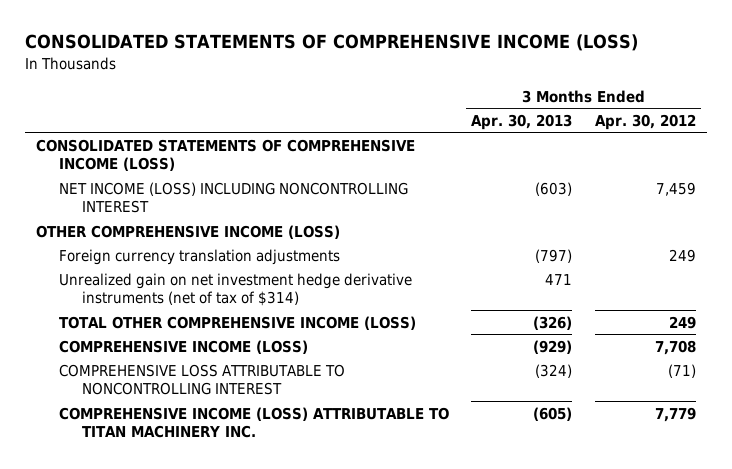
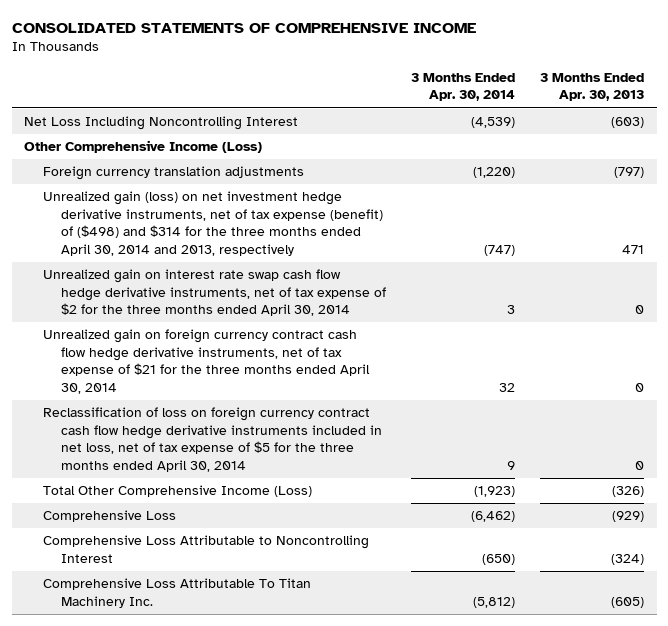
[24,34,638,52] CONSOLIDATED STATEMENTS OF COMPREHENSIVE INCOME (LOSS) -> [11,22,476,33] CONSOLIDATED STATEMENTS OF COMPREHENSIVE INCOME
[594,113,696,130] Apr. 30, 2012 -> none
none -> [411,73,516,102] 3 Months Ended Apr. 30, 2014
[36,138,416,172] CONSOLIDATED STATEMENTS OF COMPREHENSIVE INCOME (LOSS) -> none
[59,181,409,214] NET INCOME (LOSS) INCLUDING NONCONTROLLING INTEREST -> [24,116,299,131] Net Loss Including Noncontrolling Interest
[36,224,341,239] OTHER COMPREHENSIVE INCOME (LOSS) -> [24,140,263,154] Other Comprehensive Income (Loss)
[59,272,413,307] Unrealized gain on net investment hedge derivative instruments (net of tax of $314) -> [42,191,384,256] Unrealized gain (loss) on net investment hedge derivative instruments, net of tax expense (benefit) of ($498) and $314 for the three months ended April 30, 2014 and 2013, respectively
none -> [42,269,387,317] Unrealized gain on interest rate swap cash flow hedge derivative instruments, net of tax expense of $2 for the three months ended April 30, 2014
none -> [42,329,371,394] Unrealized gain on foreign currency contract cash flow hedge derivative instruments, net of tax expense of $21 for the three months ended April 30, 2014
none -> [42,407,383,472] Reclassification of loss on foreign currency contract cash flow hedge derivative instruments included in net loss, net of tax expense of $5 for the three months ended April 30, 2014
[59,315,417,330] TOTAL OTHER COMPREHENSIVE INCOME (LOSS) -> [42,485,312,498] Total Other Comprehensive Income (Loss)
[59,339,309,354] COMPREHENSIVE INCOME (LOSS) -> [42,510,176,523] Comprehensive Loss
[59,363,346,396] COMPREHENSIVE LOSS ATTRIBUTABLE TO NONCONTROLLING INTEREST -> [42,535,369,563] Comprehensive Loss Attributable to Noncontrolling Interest
[59,406,450,439] COMPREHENSIVE INCOME (LOSS) ATTRIBUTABLE TO TITAN MACHINERY INC. -> [42,578,311,608] Comprehensive Loss Attributable To Titan Machinery Inc.

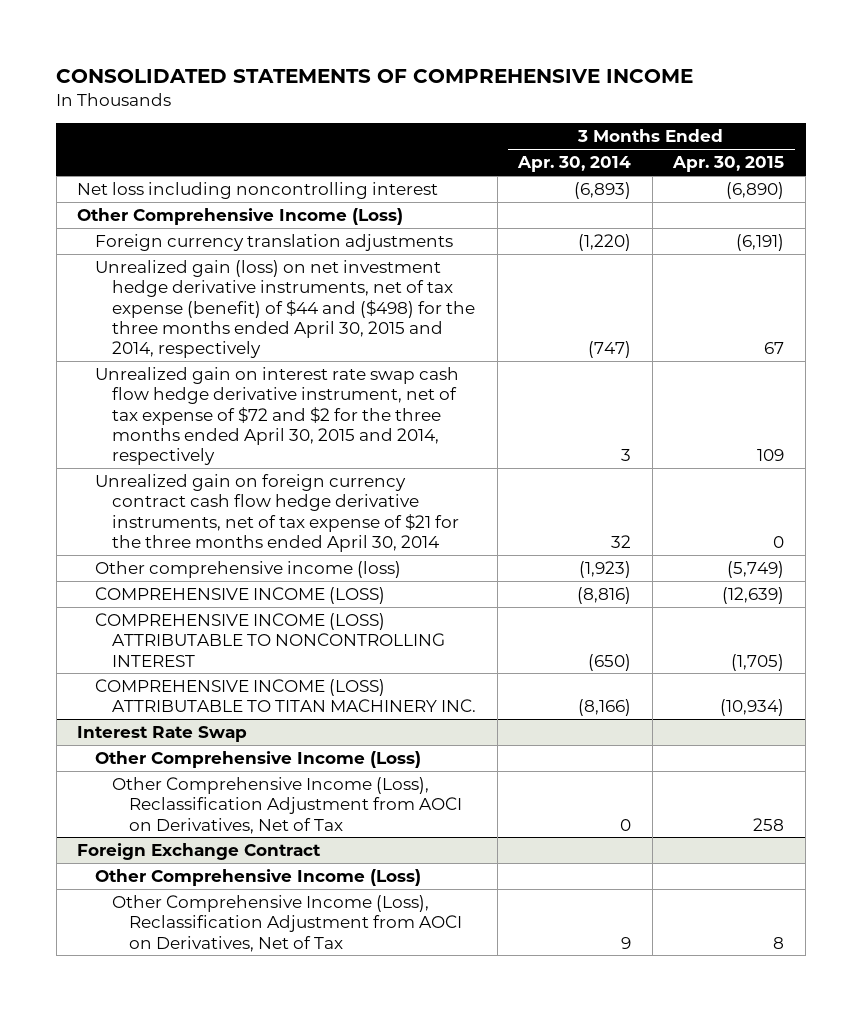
[540,73,645,102] 3 Months Ended Apr. 30, 2013 -> none
none -> [672,156,785,173] Apr. 30, 2015
[24,116,299,131] Net Loss Including Noncontrolling Interest -> [77,181,439,199] Net loss including noncontrolling interest
[471,117,516,129] (4,539) -> [574,181,632,199] (6,893)
[42,191,384,256] Unrealized gain (loss) on net investment hedge derivative instruments, net of tax expense (benefit) of ($498) and $314 for the three months ended April 30, 2014 and 2013, respectively -> [94,259,476,359] Unrealized gain (loss) on net investment hedge derivative instruments, net of tax expense (benefit) of $44 and ($498) for the three months ended April 30, 2015 and 2014, respectively
[42,269,387,317] Unrealized gain on interest rate swap cash flow hedge derivative instruments, net of tax expense of $2 for the three months ended April 30, 2014 -> [94,366,459,466] Unrealized gain on interest rate swap cash flow hedge derivative instrument, net of tax expense of $72 and $2 for the three months ended April 30, 2015 and 2014, respectively
[42,407,383,472] Reclassification of loss on foreign currency contract cash flow hedge derivative instruments included in net loss, net of tax expense of $5 for the three months ended April 30, 2014 -> none
[42,485,312,498] Total Other Comprehensive Income (Loss) -> [94,560,401,578] Other comprehensive income (loss)
[42,510,176,523] Comprehensive Loss -> [94,586,385,604] COMPREHENSIVE INCOME (LOSS)
[471,511,516,523] (6,462) -> [577,586,632,604] (8,816)
[42,535,369,563] Comprehensive Loss Attributable to Noncontrolling Interest -> [94,612,446,667] COMPREHENSIVE INCOME (LOSS) ATTRIBUTABLE TO NONCONTROLLING INTEREST
[42,578,311,608] Comprehensive Loss Attributable To Titan Machinery Inc. -> [94,678,477,713] COMPREHENSIVE INCOME (LOSS) ATTRIBUTABLE TO TITAN MACHINERY INC.
[473,596,516,608] (5,812) -> [578,699,632,717] (8,166)
none -> [77,725,248,742] Interest Rate Swap
none -> [94,750,421,768] Other Comprehensive Income (Loss)
none -> [112,776,463,834] Other Comprehensive Income (Loss), Reclassification Adjustment from AOCI on Derivatives, Net of Tax
none -> [77,842,322,860] Foreign Exchange Contract
none -> [94,868,421,886] Other Comprehensive Income (Loss)
none -> [112,894,463,952] Other Comprehensive Income (Loss), Reclassification Adjustment from AOCI on Derivatives, Net of Tax

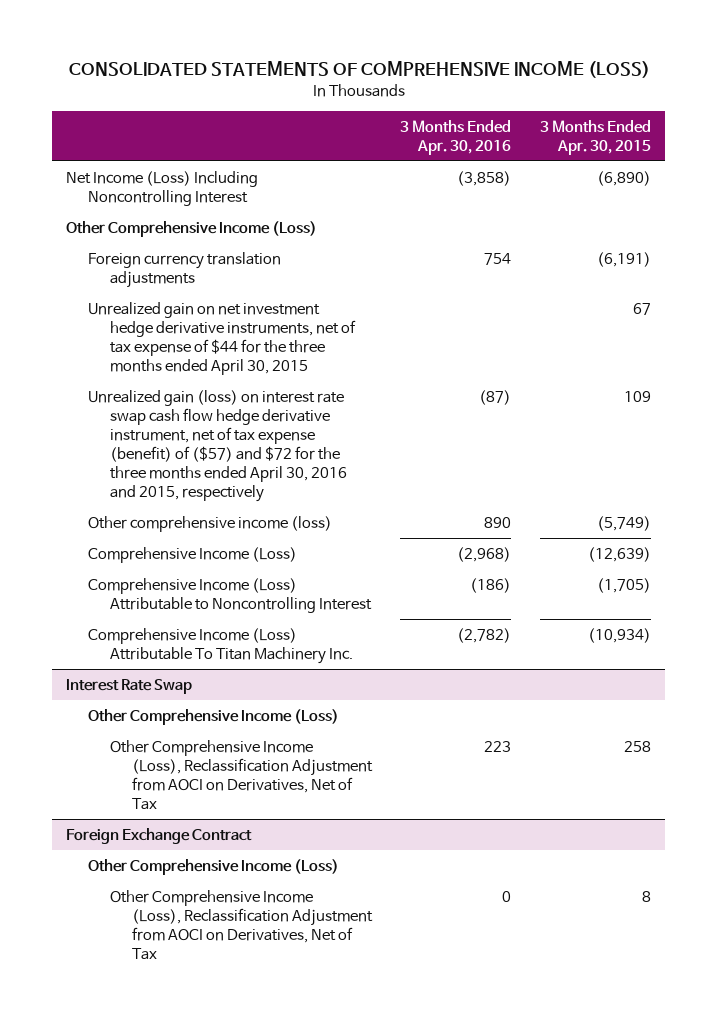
[56,68,694,83] CONSOLIDATED STATEMENTS OF COMPREHENSIVE INCOME -> [68,61,650,79] CONSOLIDATED STATEMENTS OF COMPREHENSIVE INCOME (LOSS)
[517,156,632,173] Apr. 30, 2014 -> none
none -> [400,119,512,155] 3 Months Ended Apr. 30, 2016
[77,181,439,199] Net loss including noncontrolling interest -> [66,170,259,207] Net Income (Loss) Including Noncontrolling Interest
[94,473,460,552] Unrealized gain on foreign currency contract cash flow hedge derivative instruments, net of tax expense of $21 for the three months ended April 30, 2014 -> none
[94,259,476,359] Unrealized gain (loss) on net investment hedge derivative instruments, net of tax expense (benefit) of $44 and ($498) for the three months ended April 30, 2015 and 2014, respectively -> [88,301,357,376] Unrealized gain on net investment hedge derivative instruments, net of tax expense of $44 for the three months ended April 30, 2015
[94,366,459,466] Unrealized gain on interest rate swap cash flow hedge derivative instrument, net of tax expense of $72 and $2 for the three months ended April 30, 2015 and 2014, respectively -> [88,389,348,503] Unrealized gain (loss) on interest rate swap cash flow hedge derivative instrument, net of tax expense (benefit) of ($57) and $72 for the three months ended April 30, 2016 and 2015, respectively
[94,586,385,604] COMPREHENSIVE INCOME (LOSS) -> [88,546,298,563] Comprehensive Income (Loss)
[94,612,446,667] COMPREHENSIVE INCOME (LOSS) ATTRIBUTABLE TO NONCONTROLLING INTEREST -> [88,577,373,614] Comprehensive Income (Loss) Attributable to Noncontrolling Interest
[94,678,477,713] COMPREHENSIVE INCOME (LOSS) ATTRIBUTABLE TO TITAN MACHINERY INC. -> [88,627,354,665] Comprehensive Income (Loss) Attributable To Titan Machinery Inc.

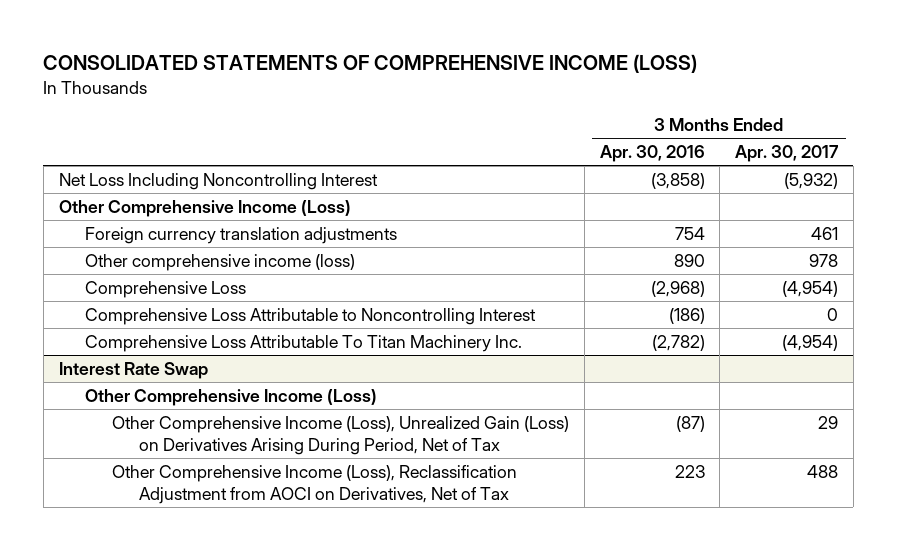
[539,119,651,155] 3 Months Ended Apr. 30, 2015 -> none
none -> [735,145,840,163] Apr. 30, 2017
[66,170,259,207] Net Income (Loss) Including Noncontrolling Interest -> [58,172,378,190] Net Loss Including Noncontrolling Interest
[88,301,357,376] Unrealized gain on net investment hedge derivative instruments, net of tax expense of $44 for the three months ended April 30, 2015 -> none
[88,389,348,503] Unrealized gain (loss) on interest rate swap cash flow hedge derivative instrument, net of tax expense (benefit) of ($57) and $72 for the three months ended April 30, 2016 and 2015, respectively -> none
[88,546,298,563] Comprehensive Income (Loss) -> [85,280,247,298] Comprehensive Loss
[88,577,373,614] Comprehensive Income (Loss) Attributable to Noncontrolling Interest -> [85,307,537,325] Comprehensive Loss Attributable to Noncontrolling Interest
[88,627,354,665] Comprehensive Income (Loss) Attributable To Titan Machinery Inc. -> [85,334,523,352] Comprehensive Loss Attributable To Titan Machinery Inc.
none -> [111,415,569,455] Other Comprehensive Income (Loss), Unrealized Gain (Loss) on Derivatives Arising During Period, Net of Tax
[66,827,253,844] Foreign Exchange Contract -> none
[88,858,340,875] Other Comprehensive Income (Loss) -> none
[110,889,374,961] Other Comprehensive Income (Loss), Reclassification Adjustment from AOCI on Derivatives, Net of Tax -> none

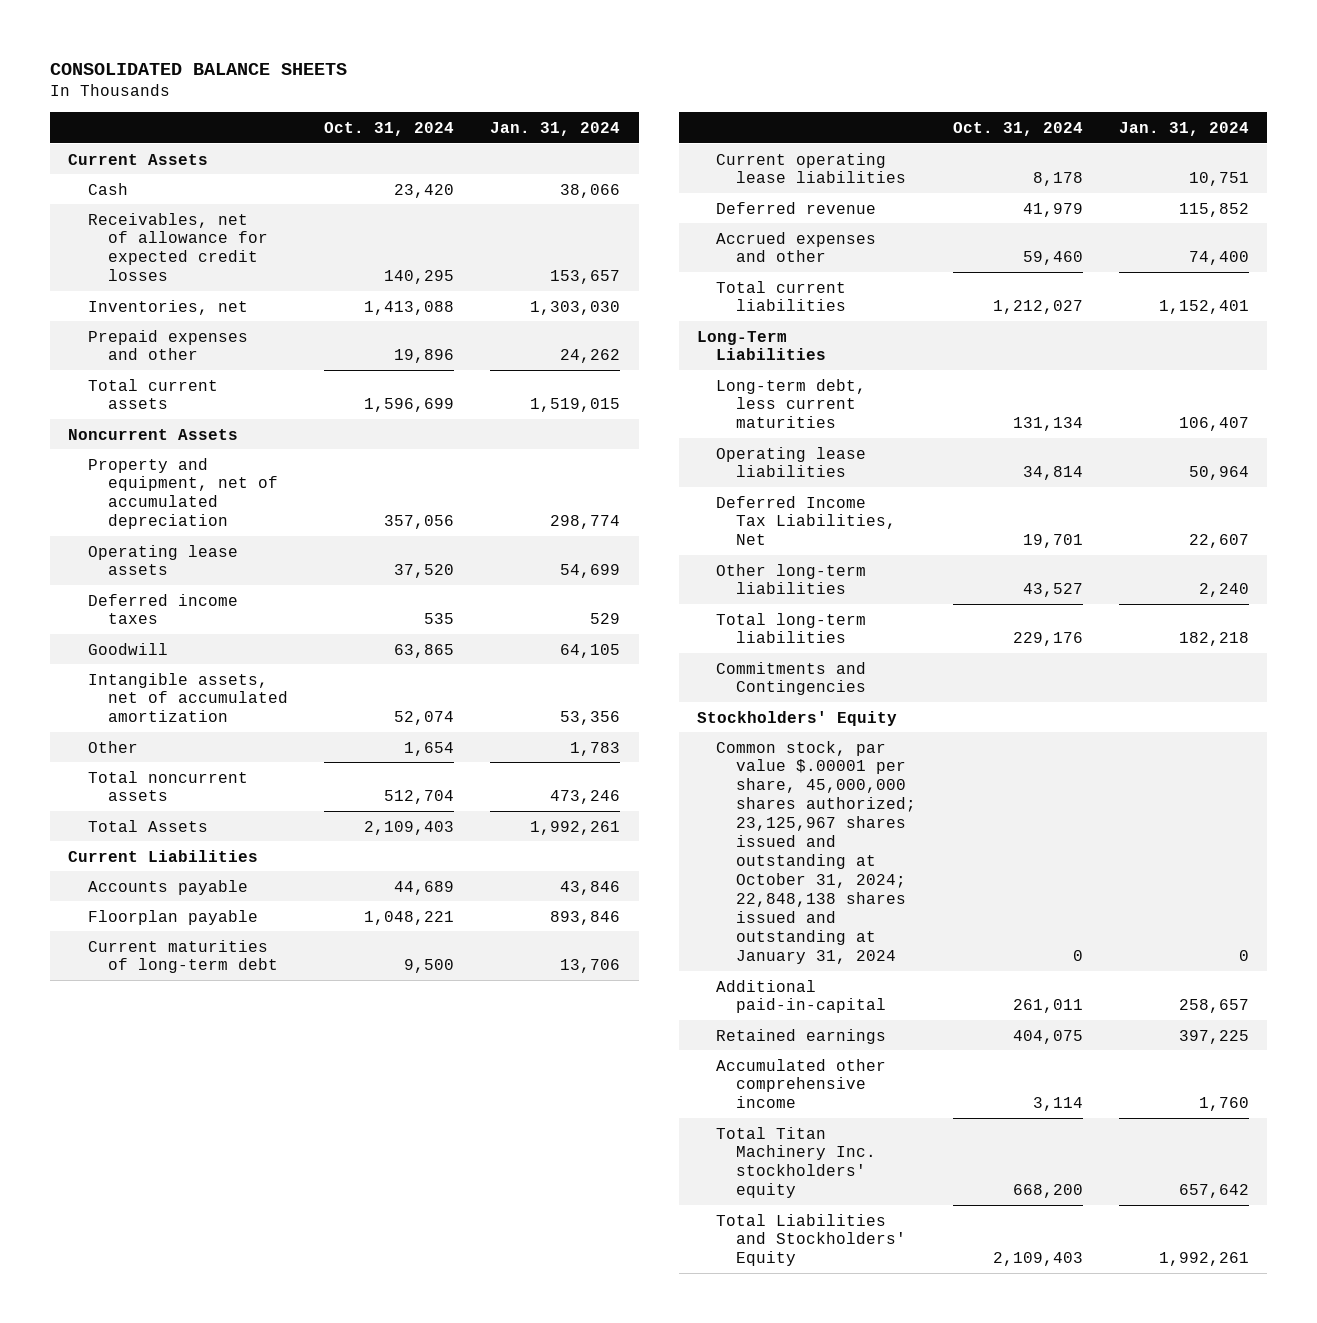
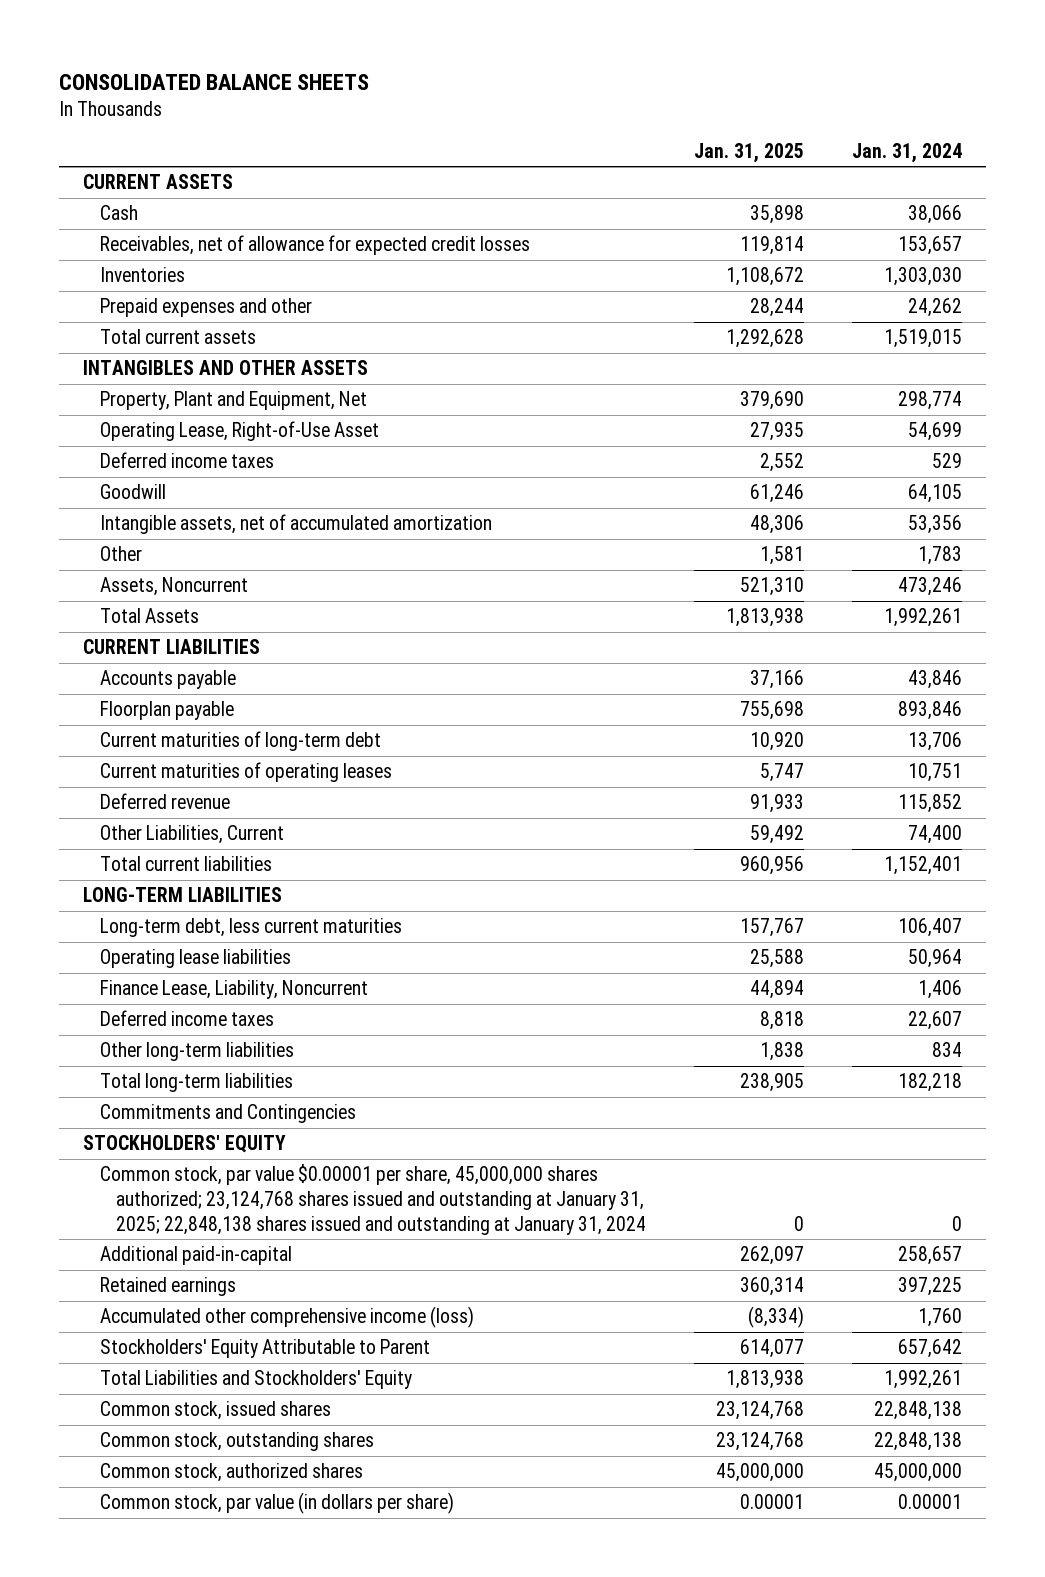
[324,121,455,136] Oct. 31, 2024 -> none
none -> [694,142,805,163] Jan. 31, 2025
[68,153,209,165] Current Assets -> [83,174,234,190] CURRENT ASSETS
[87,299,248,315] Inventories, net -> [99,267,185,283] Inventories
[68,428,239,440] Noncurrent Assets -> [83,360,369,376] INTANGIBLES AND OTHER ASSETS
[87,457,278,530] Property and equipment, net of accumulated depreciation -> [99,391,367,411] Property, Plant and Equipment, Net
[87,544,238,576] Operating lease assets -> [99,421,379,442] Operating Lease, Right-of-Use Asset
[87,770,248,802] Total noncurrent assets -> [99,577,248,597] Assets, Noncurrent
[68,849,259,862] Current Liabilities -> [83,639,261,655] CURRENT LIABILITIES
[716,152,907,184] Current operating lease liabilities -> [99,762,392,783] Current maturities of operating leases
[716,231,877,263] Accrued expenses and other -> [99,825,284,845] Other Liabilities, Current
[696,330,827,361] Long-Term Liabilities -> [83,887,283,903] LONG-TERM LIABILITIES
none -> [99,980,368,1000] Finance Lease, Liability, Noncurrent
[716,495,897,546] Deferred Income Tax Liabilities, Net -> [99,1010,274,1027] Deferred income taxes
[1198,583,1249,598] 2,240 -> [931,1042,962,1058] 834
[696,710,897,726] Stockholders' Equity -> [83,1135,287,1154] STOCKHOLDERS' EQUITY
[716,740,917,964] Common stock, par value $.00001 per share, 45,000,000 shares authorized; 23,125,967 shares issued and outstanding at October 31, 2024; 22,848,138 shares issued and outstanding at January 31, 2024 -> [99,1164,647,1235] Common stock, par value $0.00001 per share, 45,000,000 shares authorized; 23,124,768 shares issued and outstanding at January 31, 2025; 22,848,138 shares issued and outstanding at January 31, 2024
[716,1058,887,1109] Accumulated other comprehensive income -> [99,1306,474,1329] Accumulated other comprehensive income (loss)
[716,1126,877,1199] Total Titan Machinery Inc. stockholders' equity -> [99,1339,430,1359] Stockholders' Equity Attributable to Parent
none -> [99,1401,331,1421] Common stock, issued shares
none -> [99,1432,374,1452] Common stock, outstanding shares
none -> [99,1463,363,1483] Common stock, authorized shares
none -> [99,1492,454,1515] Common stock, par value (in dollars per share)

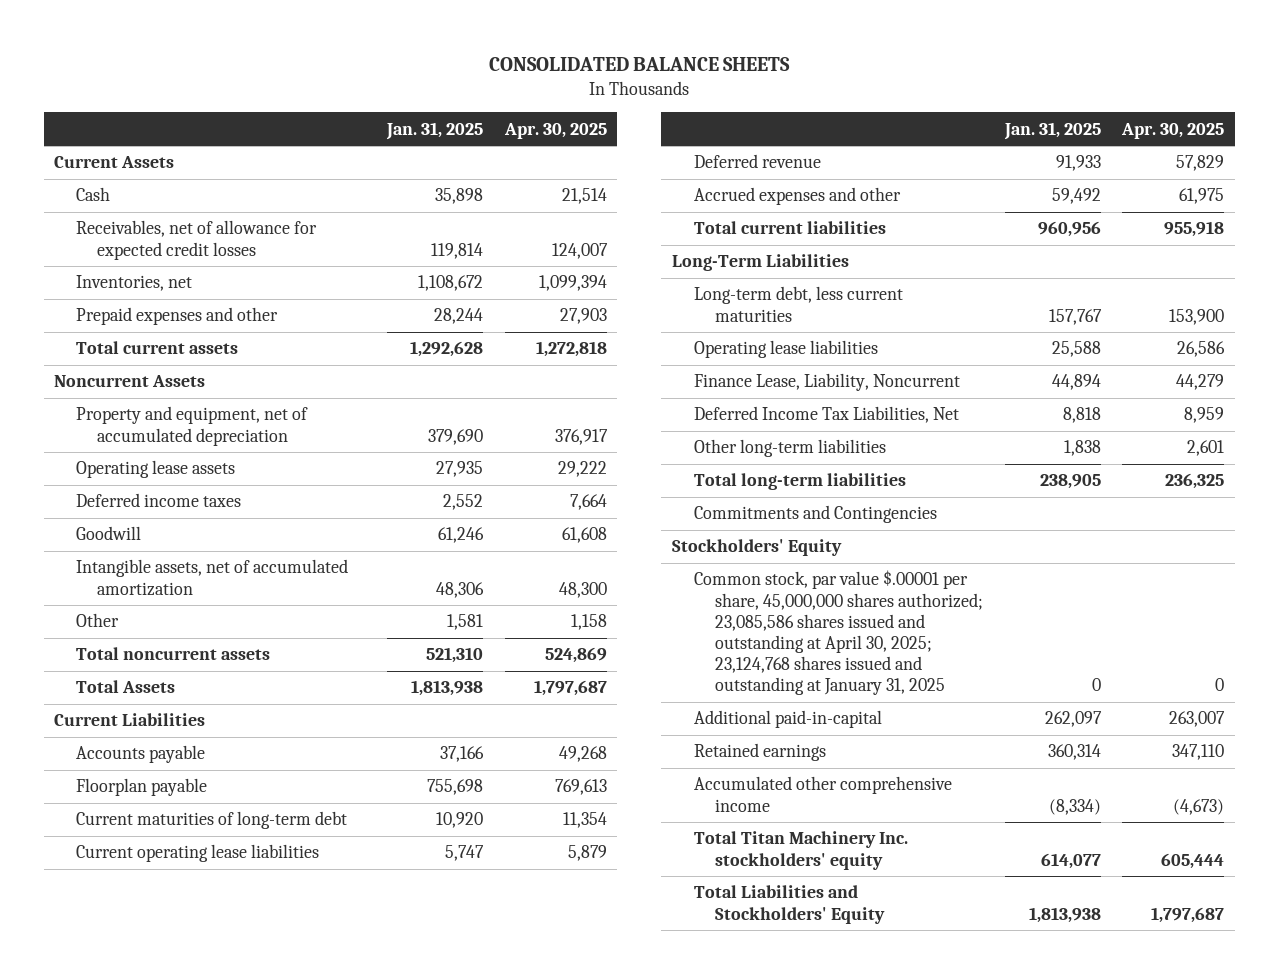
[851,142,962,163] Jan. 31, 2024 -> none
none -> [503,122,607,139] Apr. 30, 2025
[83,174,234,190] CURRENT ASSETS -> [54,156,175,169] Current Assets
[99,267,185,283] Inventories -> [75,275,192,292] Inventories, net
[83,360,369,376] INTANGIBLES AND OTHER ASSETS -> [54,375,206,388] Noncurrent Assets
[99,391,367,411] Property, Plant and Equipment, Net -> [75,406,308,446] Property and equipment, net of accumulated depreciation
[99,421,379,442] Operating Lease, Right-of-Use Asset -> [75,460,235,479] Operating lease assets
[99,577,248,597] Assets, Noncurrent -> [75,647,270,661] Total noncurrent assets
[83,639,261,655] CURRENT LIABILITIES -> [54,713,206,727] Current Liabilities
[99,762,392,783] Current maturities of operating leases -> [75,844,319,863] Current operating lease liabilities
[99,825,284,845] Other Liabilities, Current -> [693,187,901,206] Accrued expenses and other
[83,887,283,903] LONG-TERM LIABILITIES -> [672,254,850,272] Long-Term Liabilities
[99,1010,274,1027] Deferred income taxes -> [693,406,959,424] Deferred Income Tax Liabilities, Net
[83,1135,287,1154] STOCKHOLDERS' EQUITY -> [672,539,843,557] Stockholders' Equity
[99,1164,647,1235] Common stock, par value $0.00001 per share, 45,000,000 shares authorized; 23,124,768 shares issued and outstanding at January 31, 2025; 22,848,138 shares issued and outstanding at January 31, 2024 -> [693,570,983,696] Common stock, par value $.00001 per share, 45,000,000 shares authorized; 23,085,586 shares issued and outstanding at April 30, 2025; 23,124,768 shares issued and outstanding at January 31, 2025
[99,1306,474,1329] Accumulated other comprehensive income (loss) -> [693,776,952,812] Accumulated other comprehensive income
[99,1339,430,1359] Stockholders' Equity Attributable to Parent -> [693,831,908,870] Total Titan Machinery Inc. stockholders' equity
[99,1401,331,1421] Common stock, issued shares -> none
[99,1432,374,1452] Common stock, outstanding shares -> none
[99,1463,363,1483] Common stock, authorized shares -> none
[99,1492,454,1515] Common stock, par value (in dollars per share) -> none

